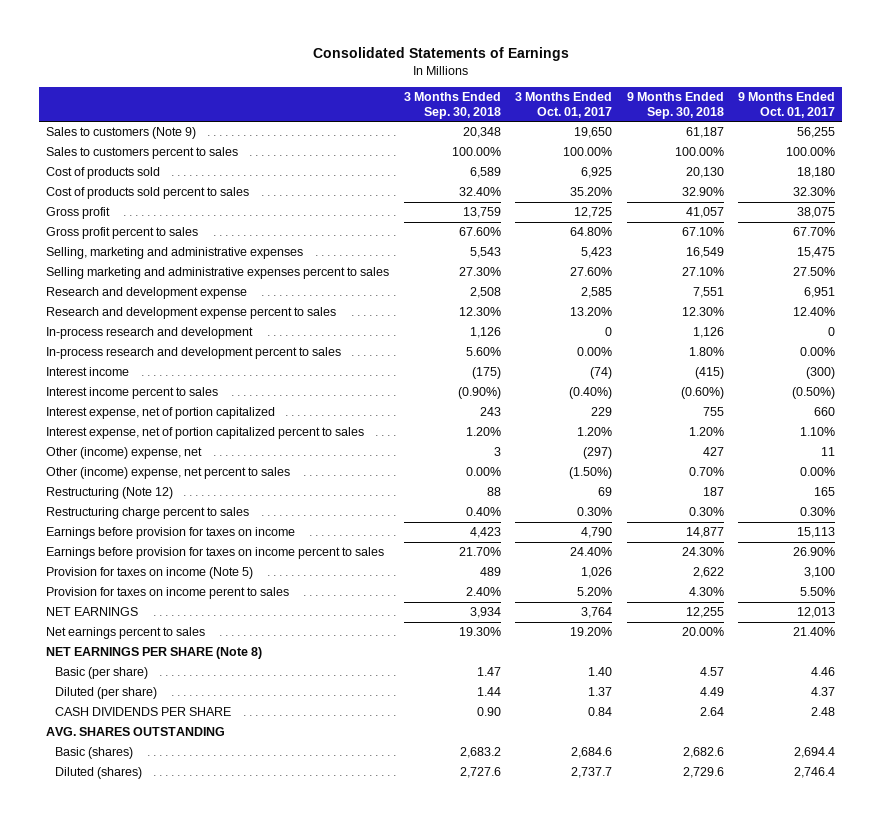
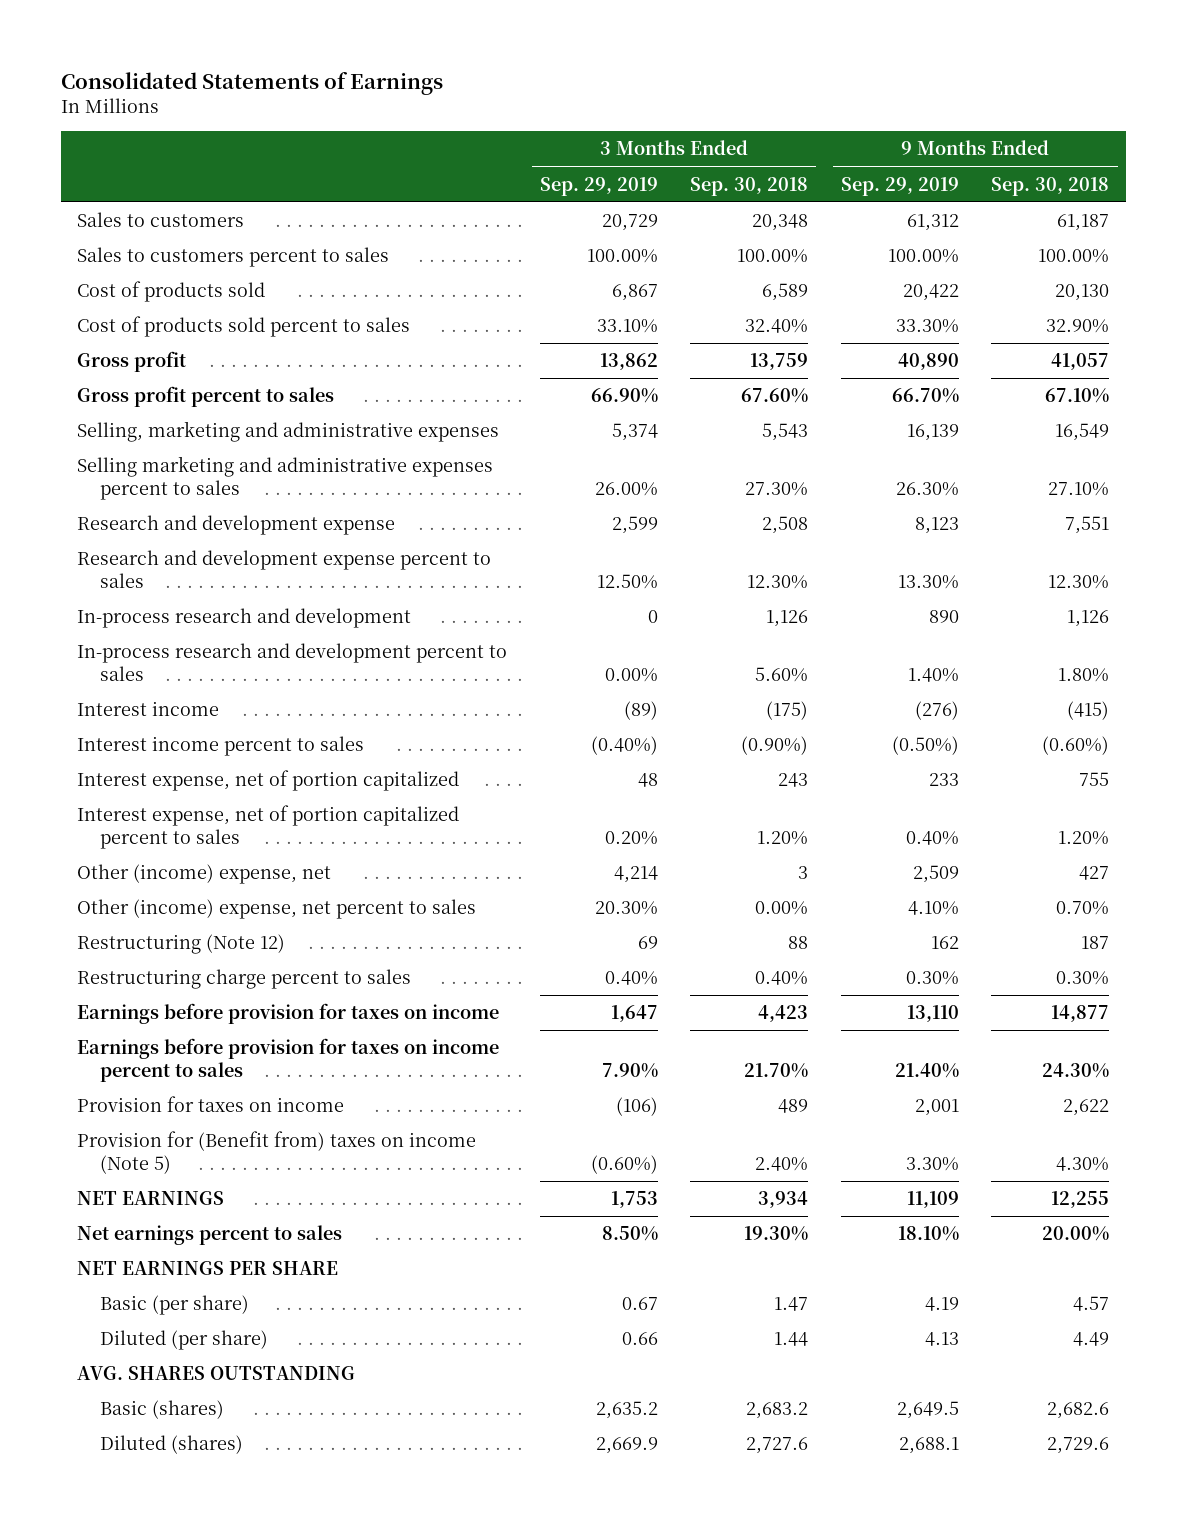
[515,92,613,118] 3 Months Ended Oct. 01, 2017 -> none
[738,92,836,118] 9 Months Ended Oct. 01, 2017 -> none
none -> [539,176,658,196] Sep. 29, 2019
none -> [840,176,959,196] Sep. 29, 2019
[46,127,197,140] Sales to customers (Note 9) -> [77,212,245,228] Sales to customers
[46,567,254,580] Provision for taxes on income (Note 5) -> [77,1096,345,1113] Provision for taxes on income
[46,587,290,600] Provision for taxes on income perent to sales -> [77,1131,477,1175] Provision for (Benefit from) taxes on income (Note 5)
[46,647,263,660] NET EARNINGS PER SHARE (Note 8) -> [77,1261,339,1276] NET EARNINGS PER SHARE
[55,707,232,717] CASH DIVIDENDS PER SHARE -> none

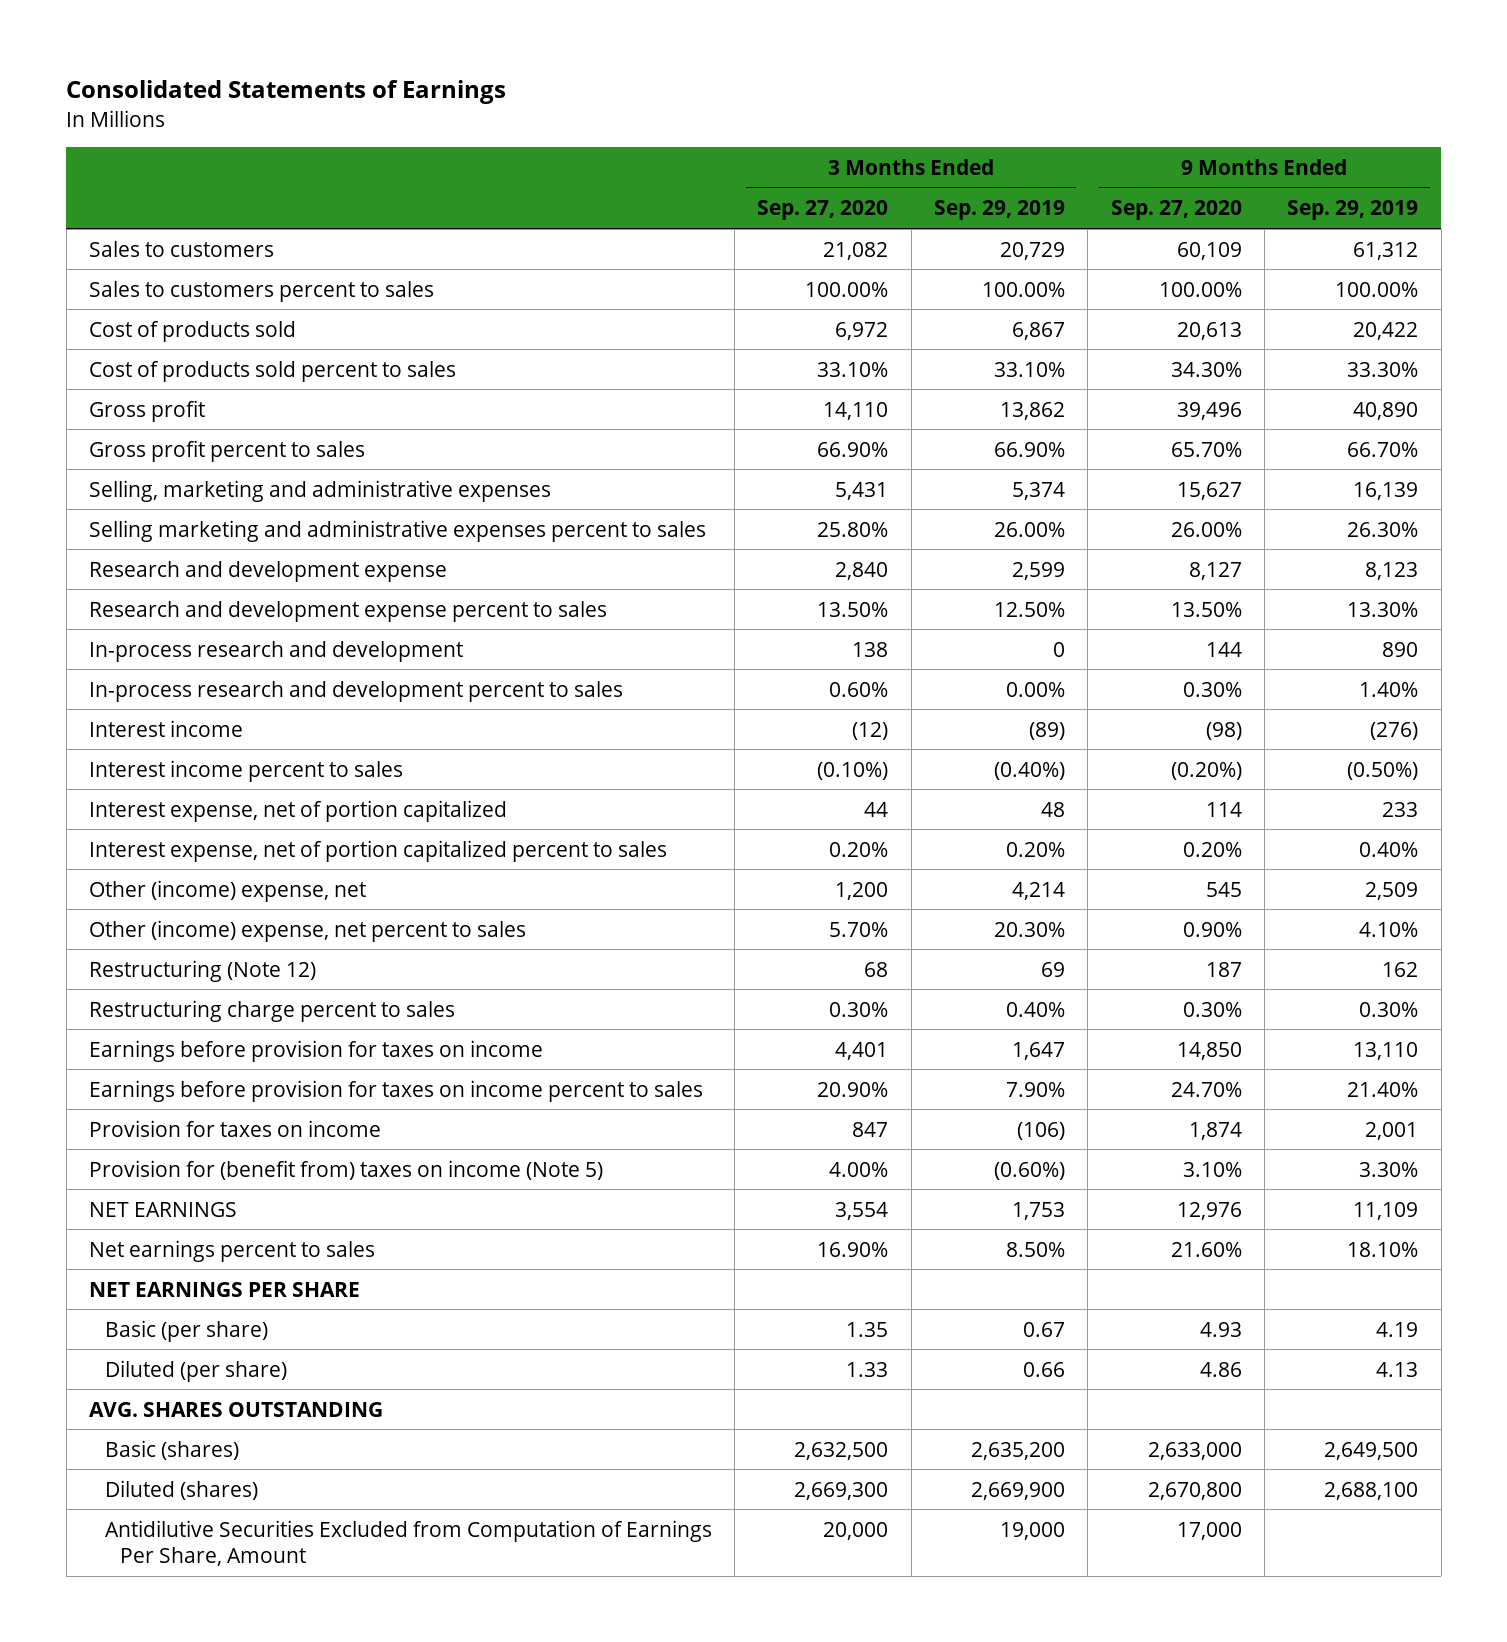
[690,176,809,196] Sep. 30, 2018 -> none
[991,176,1110,196] Sep. 30, 2018 -> none
none -> [757,200,889,221] Sep. 27, 2020
none -> [1110,200,1242,221] Sep. 27, 2020
[77,1131,477,1175] Provision for (Benefit from) taxes on income (Note 5) -> [89,1159,604,1180] Provision for (benefit from) taxes on income (Note 5)
[595,1401,658,1420] 2,635.2 -> [970,1441,1065,1460] 2,635,200
[896,1401,959,1420] 2,649.5 -> [1324,1441,1419,1460] 2,649,500
[595,1437,658,1455] 2,669.9 -> [970,1481,1065,1500] 2,669,900
[898,1437,959,1455] 2,688.1 -> [1324,1481,1419,1500] 2,688,100
none -> [104,1519,712,1567] Antidilutive Securities Excluded from Computation of Earnings Per Share, Amount

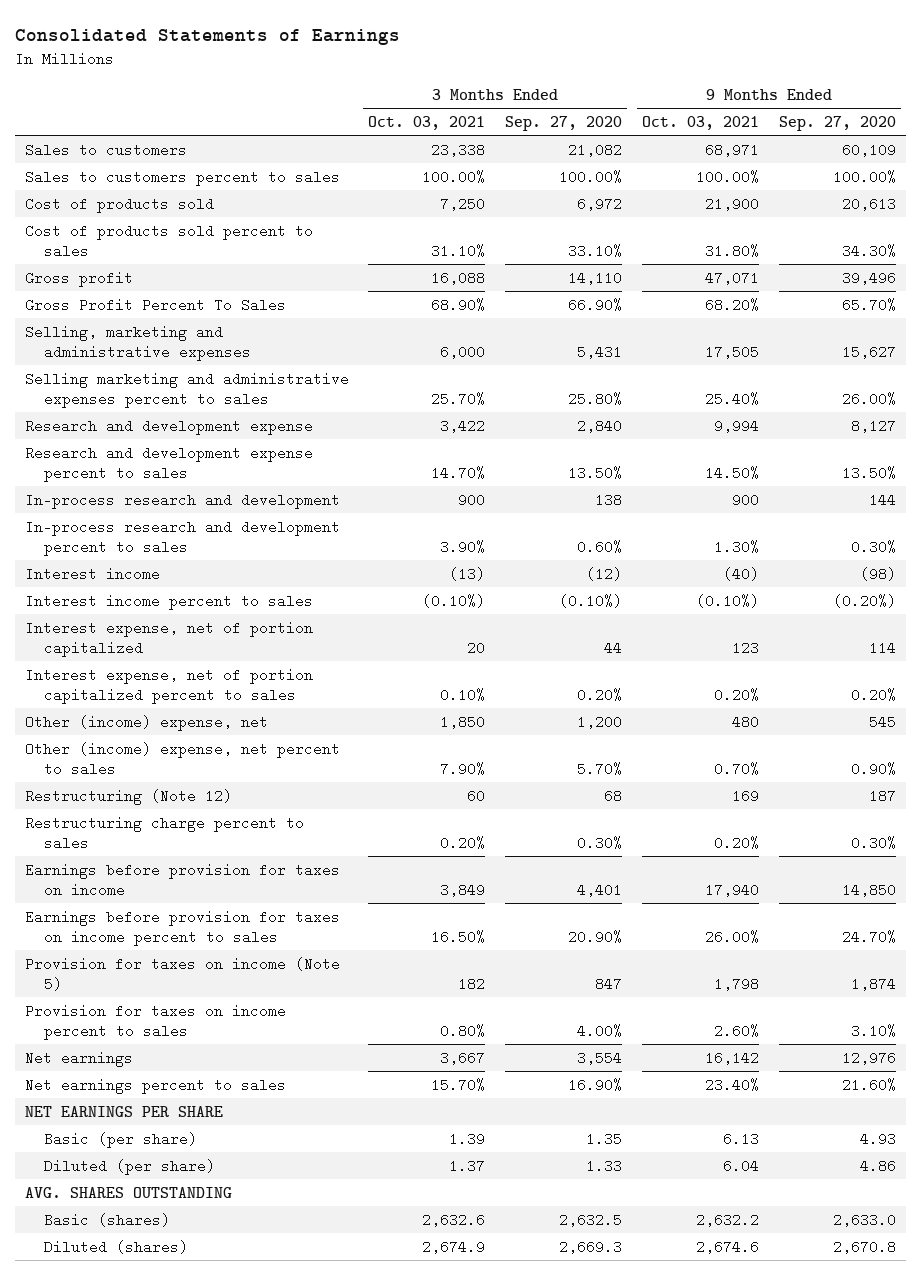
[933,200,1065,221] Sep. 29, 2019 -> none
[1287,200,1419,221] Sep. 29, 2019 -> none
none -> [368,116,486,131] Oct. 03, 2021
none -> [641,116,759,131] Oct. 03, 2021
[89,439,366,462] Gross profit percent to sales -> [24,297,286,312] Gross Profit Percent To Sales
[89,1119,382,1137] Provision for taxes on income -> [24,956,340,991] Provision for taxes on income (Note 5)
[89,1159,604,1180] Provision for (benefit from) taxes on income (Note 5) -> [24,1003,286,1040] Provision for taxes on income percent to sales
[89,1201,238,1217] NET EARNINGS -> [24,1050,133,1067] Net earnings
[104,1519,712,1567] Antidilutive Securities Excluded from Computation of Earnings Per Share, Amount -> none
[794,1441,889,1460] 2,632,500 -> [559,1212,623,1227] 2,632.5
[1147,1441,1242,1460] 2,633,000 -> [832,1212,896,1227] 2,633.0
[794,1481,889,1500] 2,669,300 -> [559,1239,623,1254] 2,669.3
[1147,1481,1242,1500] 2,670,800 -> [832,1239,896,1254] 2,670.8

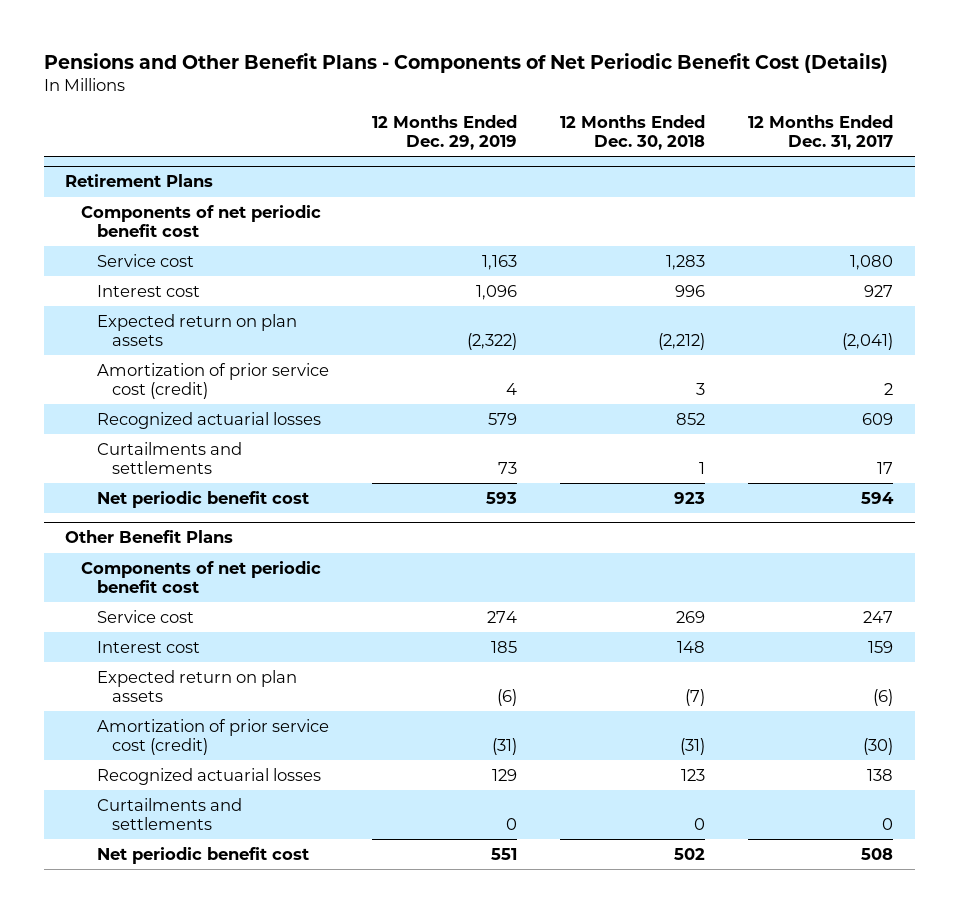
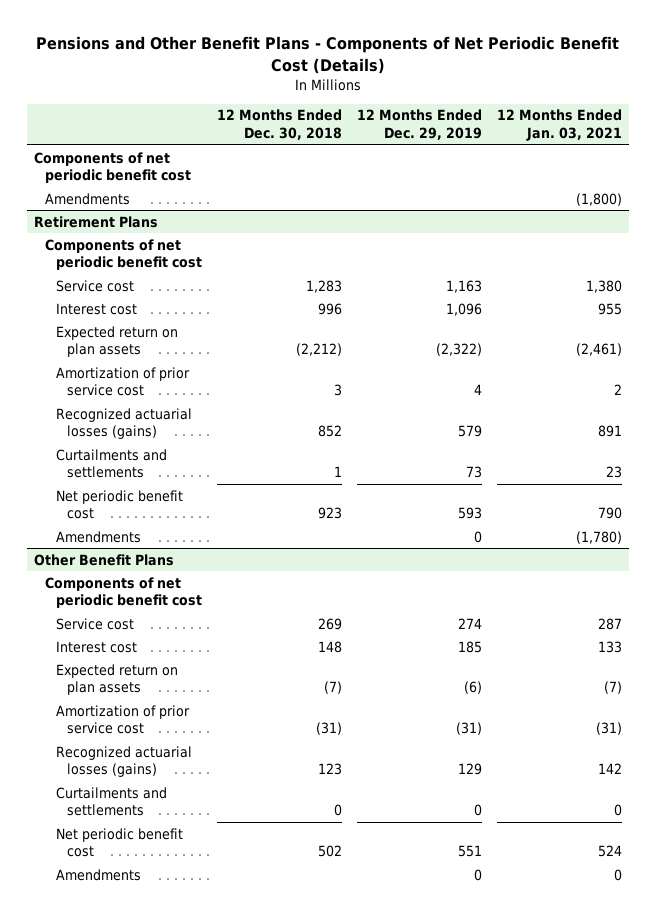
[748,114,894,151] 12 Months Ended Dec. 31, 2017 -> none
none -> [496,109,622,142] 12 Months Ended Jan. 03, 2021
none -> [34,151,192,184] Components of net periodic benefit cost
none -> [45,192,131,205] Amendments
[96,362,329,400] Amortization of prior service cost (credit) -> [56,366,191,397] Amortization of prior service cost
[96,411,321,429] Recognized actuarial losses -> [56,407,193,440] Recognized actuarial losses (gains)
none -> [56,530,142,543] Amendments
[96,718,329,756] Amortization of prior service cost (credit) -> [56,704,191,735] Amortization of prior service cost
[96,767,321,785] Recognized actuarial losses -> [56,745,193,778] Recognized actuarial losses (gains)
none -> [56,868,142,881] Amendments

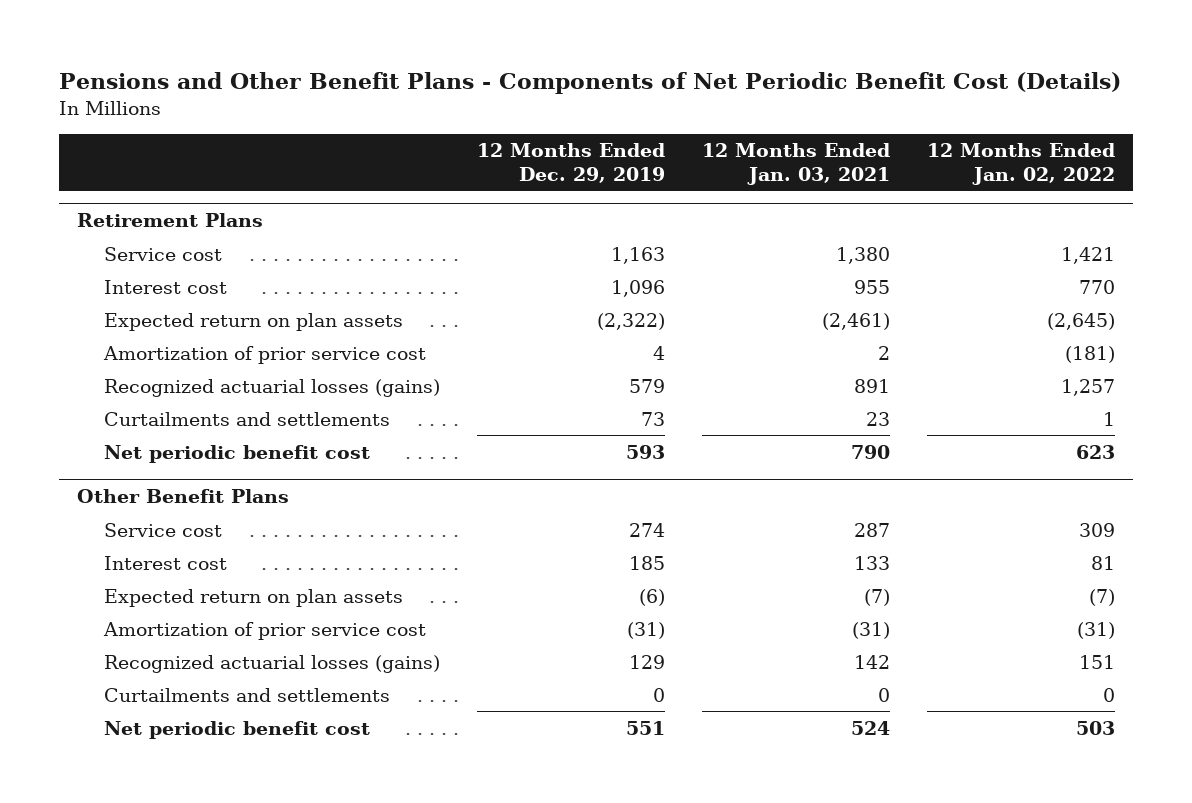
[217,109,343,141] 12 Months Ended Dec. 30, 2018 -> none
none -> [927,143,1116,185] 12 Months Ended Jan. 02, 2022
[34,151,192,184] Components of net periodic benefit cost -> none
[45,192,131,205] Amendments -> none
[45,238,203,271] Components of net periodic benefit cost -> none
[56,530,142,543] Amendments -> none
[45,576,203,609] Components of net periodic benefit cost -> none
[56,868,142,881] Amendments -> none

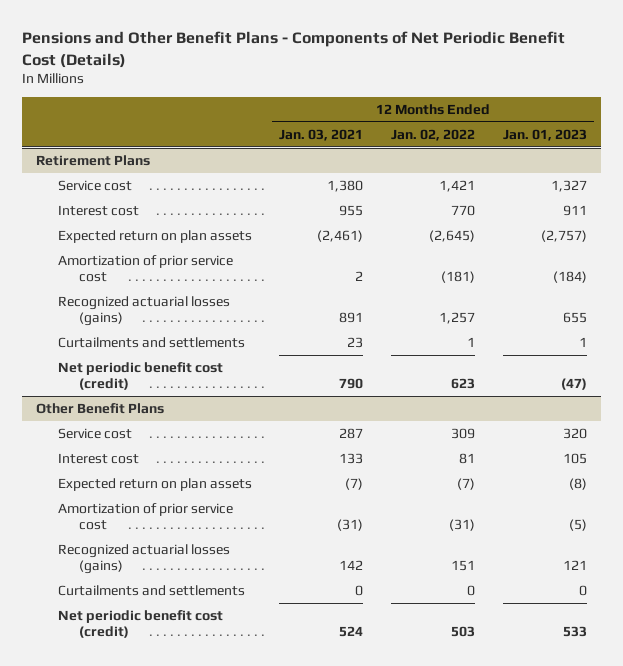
[477,143,666,183] 12 Months Ended Dec. 29, 2019 -> none
none -> [503,128,588,141] Jan. 01, 2023
[104,444,371,463] Net periodic benefit cost -> [57,361,223,390] Net periodic benefit cost (credit)
[104,720,371,739] Net periodic benefit cost -> [57,609,223,638] Net periodic benefit cost (credit)

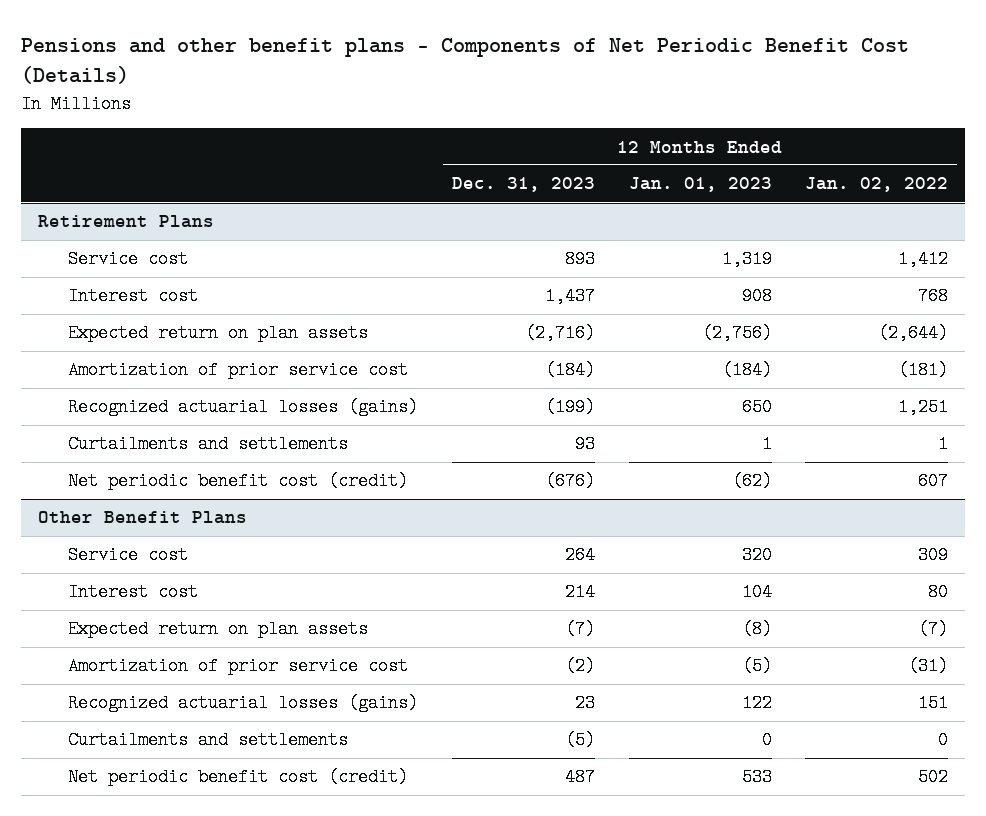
[21,31,565,68] Pensions and Other Benefit Plans - Components of Net Periodic Benefit Cost (Details) -> [21,37,910,85] Pensions and other benefit plans - Components of Net Periodic Benefit Cost (Details)
[279,128,364,141] Jan. 03, 2021 -> none
none -> [451,177,595,193] Dec. 31, 2023
[439,179,476,192] 1,421 -> [898,250,949,269] 1,412
[551,179,588,192] 1,327 -> [721,250,772,269] 1,319
[451,204,476,216] 770 -> [918,287,949,306] 768
[563,204,588,216] 911 -> [741,287,772,306] 908
[429,229,476,242] (2,645) -> [878,324,949,343] (2,644)
[541,229,588,242] (2,757) -> [701,324,772,343] (2,756)
[439,311,476,324] 1,257 -> [898,398,949,417] 1,251
[563,311,588,323] 655 -> [741,398,772,417] 650
[451,377,476,389] 623 -> [918,472,949,491] 607
[561,377,588,390] (47) -> [731,472,772,491] (62)
[459,452,476,464] 81 -> [928,583,949,602] 80
[563,452,588,464] 105 -> [741,583,772,602] 104
[563,559,588,570] 121 -> [741,694,772,713] 122
[451,625,476,637] 503 -> [918,768,949,787] 502

